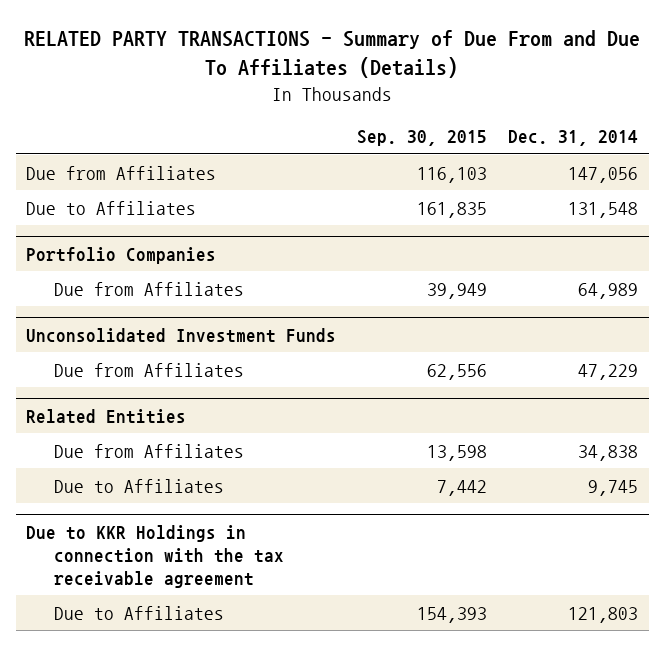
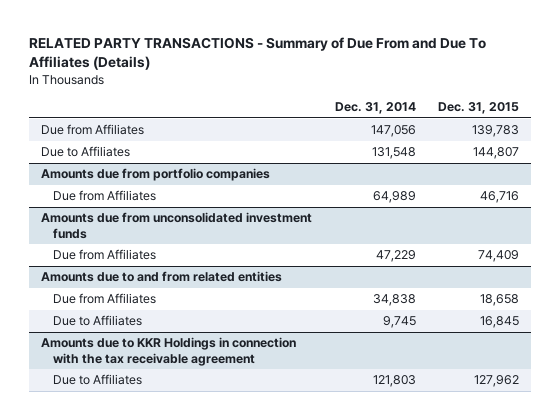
[357,130,488,147] Sep. 30, 2015 -> none
none -> [438,102,520,115] Dec. 31, 2015
[26,246,217,264] Portfolio Companies -> [40,168,270,182] Amounts due from portfolio companies
[26,327,337,343] Unconsolidated Investment Funds -> [40,212,312,239] Amounts due from unconsolidated investment funds
[26,408,187,424] Related Entities -> [40,271,282,283] Amounts due to and from related entities
[26,524,285,588] Due to KKR Holdings in connection with the tax receivable agreement -> [40,337,296,366] Amounts due to KKR Holdings in connection with the tax receivable agreement

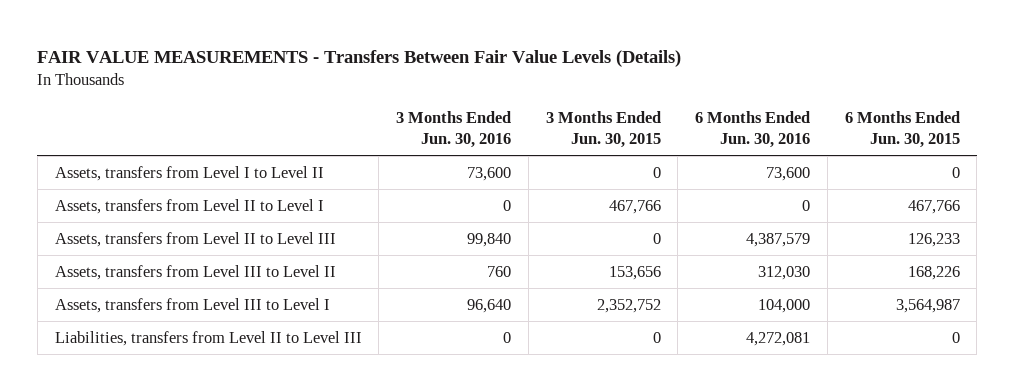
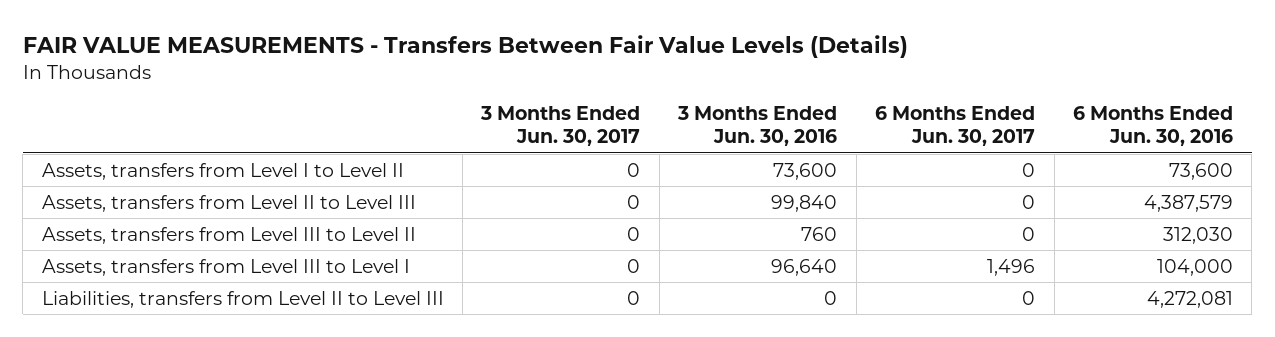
[545,110,661,148] 3 Months Ended Jun. 30, 2015 -> none
[844,110,960,148] 6 Months Ended Jun. 30, 2015 -> none
none -> [480,106,641,147] 3 Months Ended Jun. 30, 2017
none -> [875,106,1036,147] 6 Months Ended Jun. 30, 2017
[54,198,324,214] Assets, transfers from Level II to Level I -> none

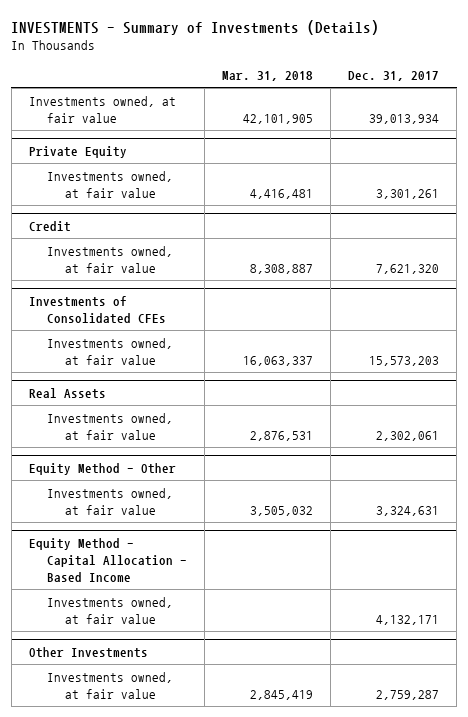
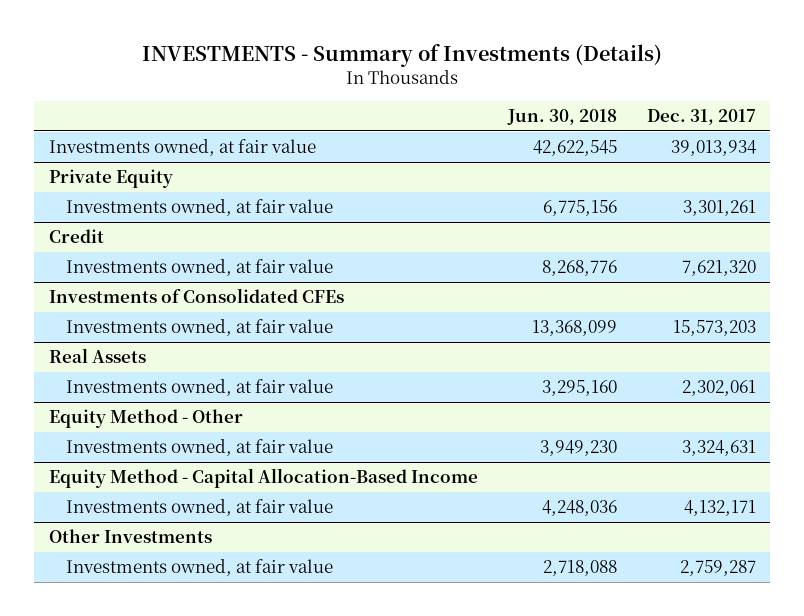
[221,71,313,82] Mar. 31, 2018 -> none
none -> [506,109,617,126] Jun. 30, 2018
[29,538,187,582] Equity Method - Capital Allocation - Based Income -> [48,468,478,489] Equity Method - Capital Allocation-Based Income

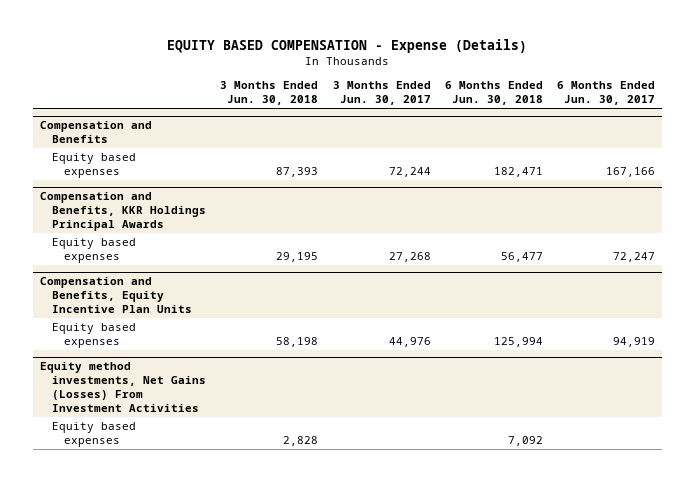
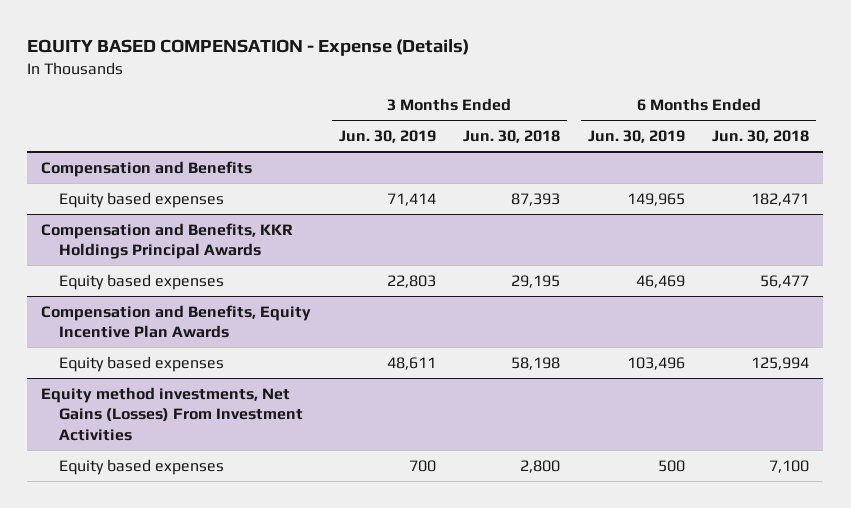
[332,81,431,106] 3 Months Ended Jun. 30, 2017 -> none
[557,81,656,106] 6 Months Ended Jun. 30, 2017 -> none
none -> [338,130,436,144] Jun. 30, 2019
none -> [587,130,685,144] Jun. 30, 2019
[39,277,192,314] Compensation and Benefits, Equity Incentive Plan Units -> [41,304,312,339] Compensation and Benefits, Equity Incentive Plan Awards
[283,436,319,447] 2,828 -> [520,459,561,473] 2,800
[507,436,543,447] 7,092 -> [769,459,810,473] 7,100

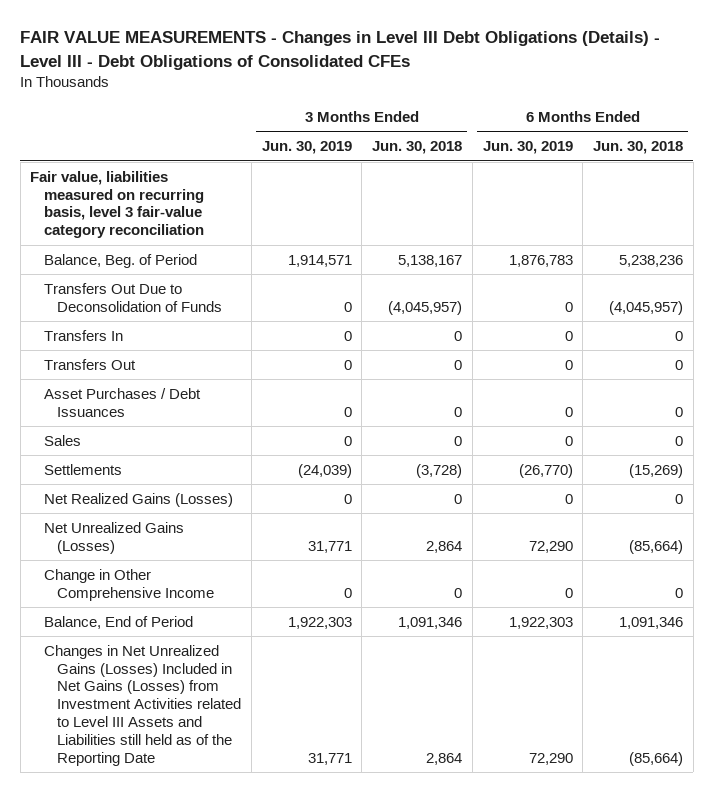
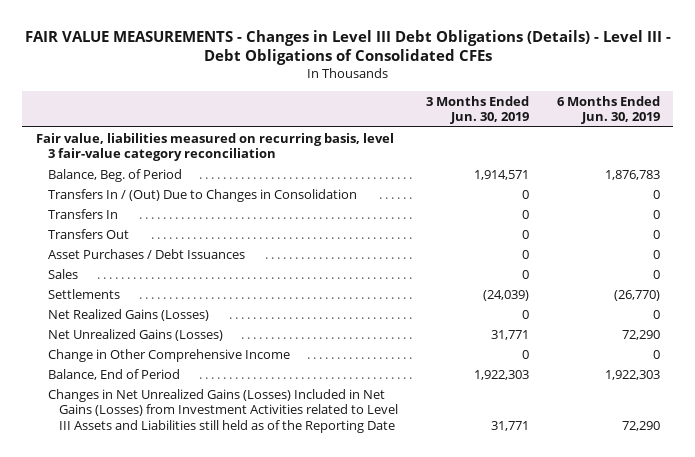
[372,141,463,155] Jun. 30, 2018 -> none
[593,141,684,155] Jun. 30, 2018 -> none
[43,282,223,312] Transfers Out Due to Deconsolidation of Funds -> [47,188,357,202] Transfers In / (Out) Due to Changes in Consolidation

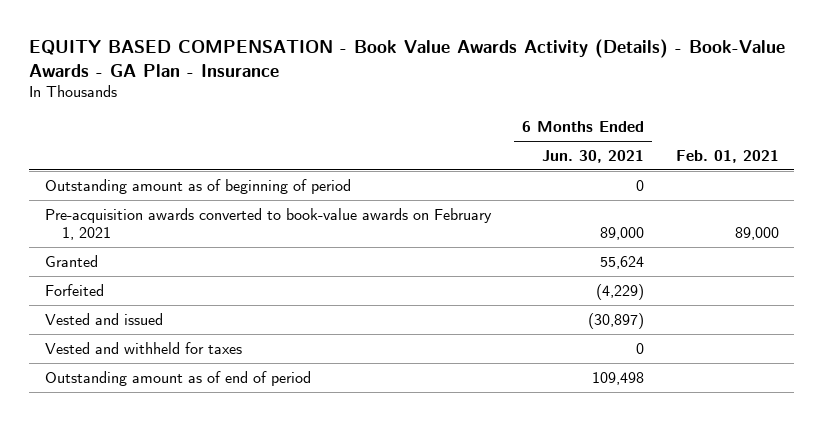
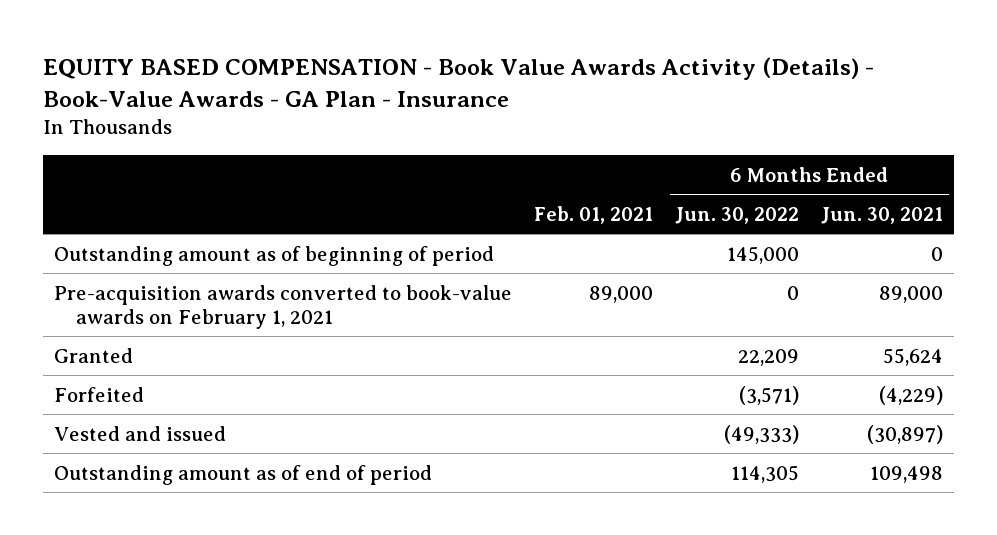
none -> [675,206,800,224] Jun. 30, 2022
[44,341,242,354] Vested and withheld for taxes -> none

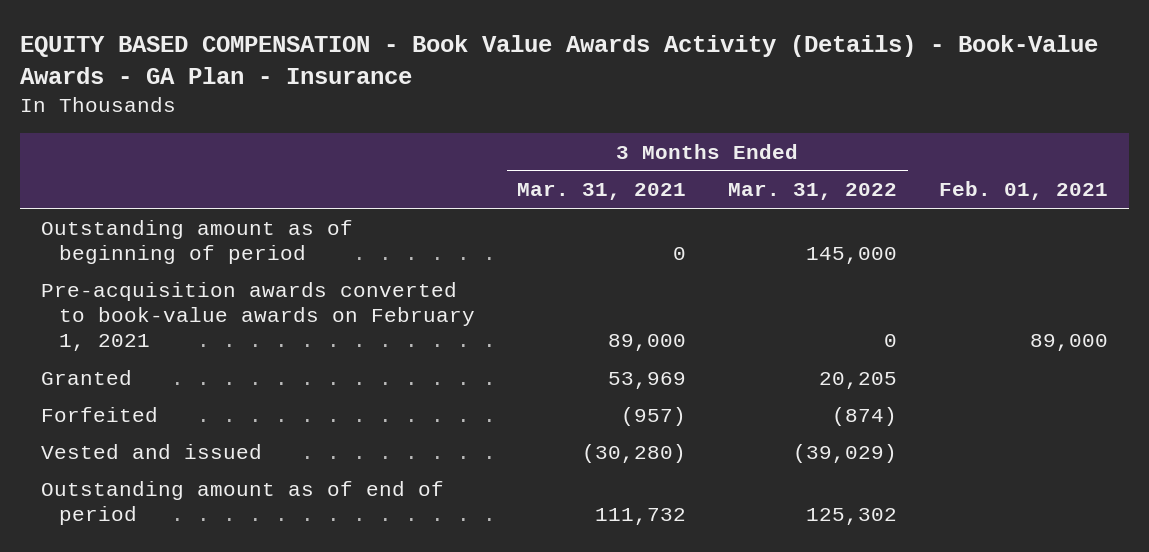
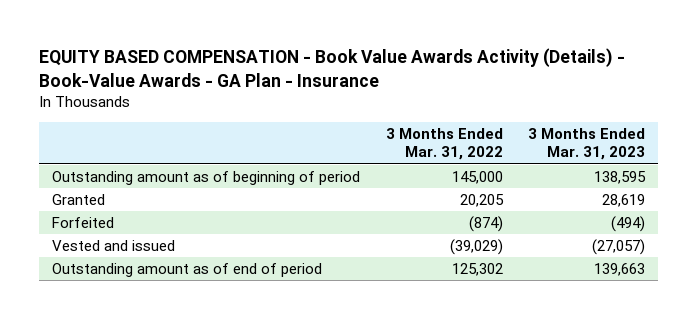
[517,183,687,201] Mar. 31, 2021 -> none
[939,181,1109,201] Feb. 01, 2021 -> none
none -> [528,128,646,161] 3 Months Ended Mar. 31, 2023
[40,281,475,351] Pre-acquisition awards converted to book-value awards on February 1, 2021 -> none

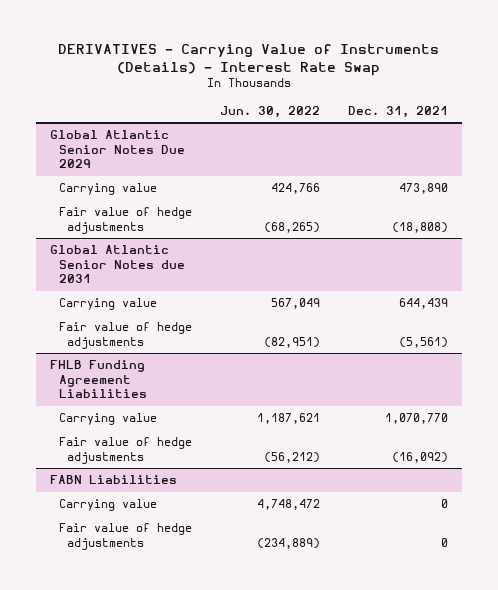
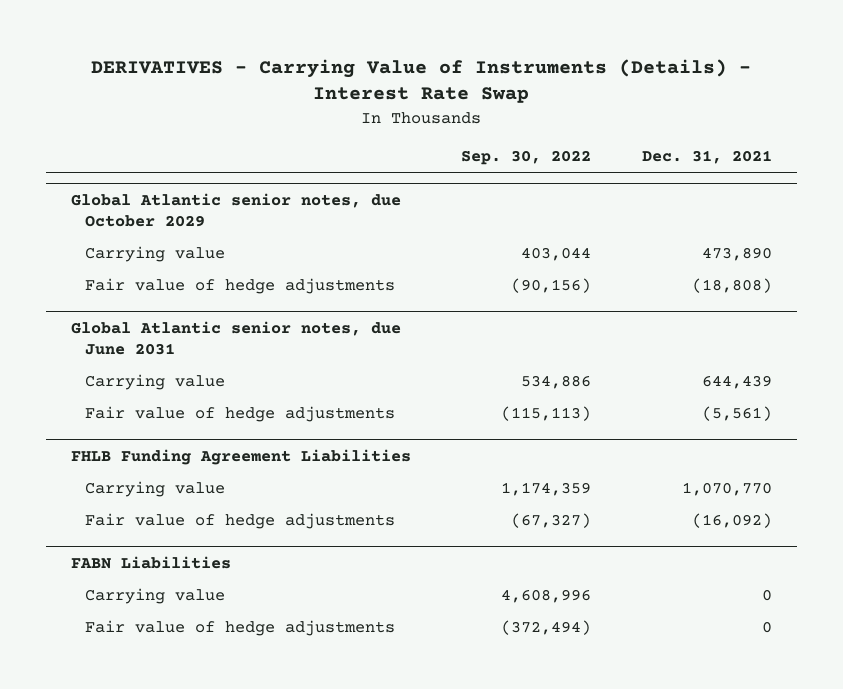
[219,105,320,118] Jun. 30, 2022 -> none
none -> [461,150,592,166] Sep. 30, 2022
[50,130,185,169] Global Atlantic Senior Notes Due 2029 -> [71,192,402,227] Global Atlantic senior notes, due October 2029
[50,245,185,284] Global Atlantic Senior Notes due 2031 -> [71,320,402,355] Global Atlantic senior notes, due June 2031

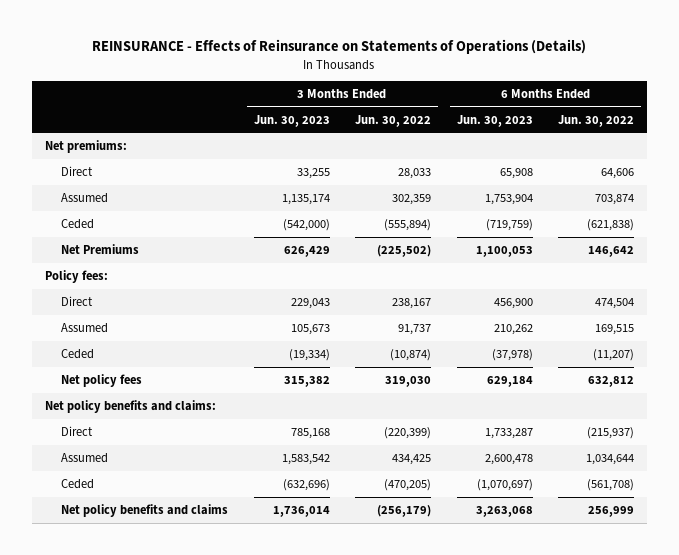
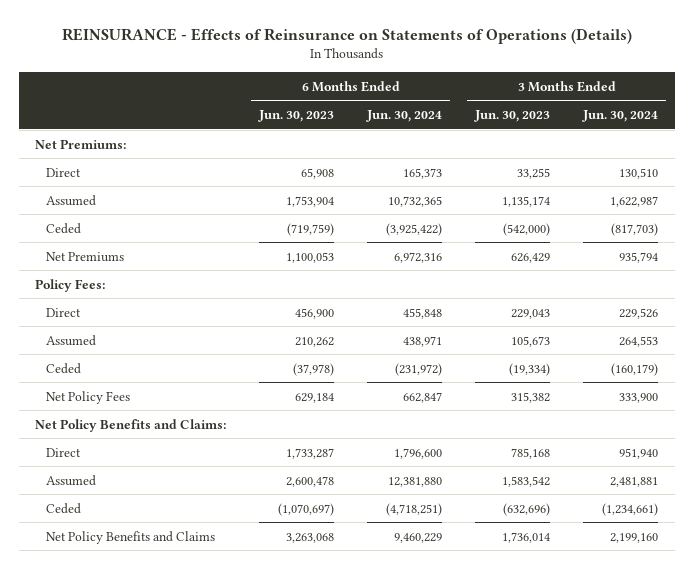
[355,114,432,127] Jun. 30, 2022 -> none
[558,114,635,127] Jun. 30, 2022 -> none
none -> [366,110,443,123] Jun. 30, 2024
none -> [582,110,659,123] Jun. 30, 2024
[44,139,127,153] Net premiums: -> [35,138,127,149] Net Premiums:
[44,269,108,283] Policy fees: -> [35,278,106,292] Policy Fees:
[61,373,143,387] Net policy fees -> [46,390,131,404] Net Policy Fees
[44,399,216,413] Net policy benefits and claims: -> [35,418,227,432] Net Policy Benefits and Claims:
[61,503,229,517] Net policy benefits and claims -> [46,530,216,544] Net Policy Benefits and Claims

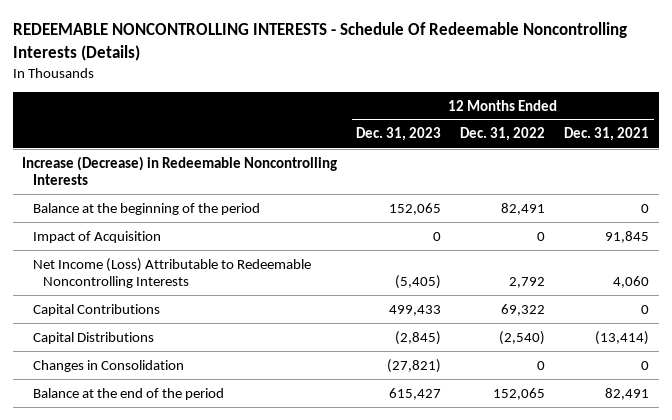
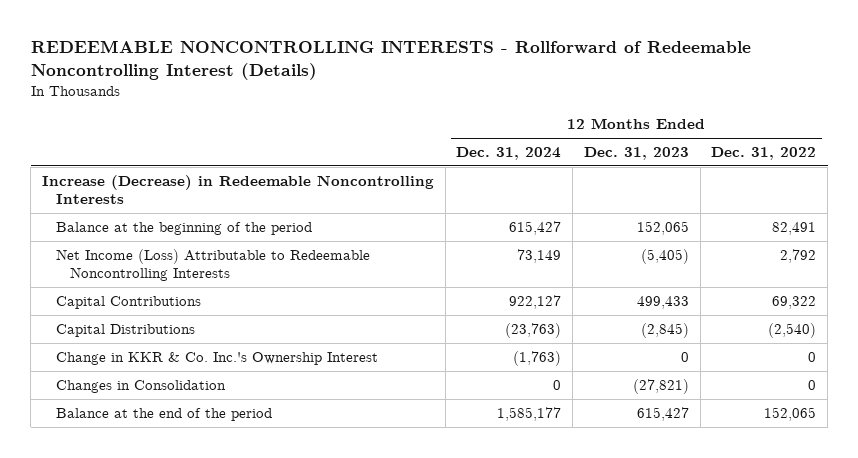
[12,22,627,62] REDEEMABLE NONCONTROLLING INTERESTS - Schedule Of Redeemable Noncontrolling Interests (Details) -> [30,40,751,81] REDEEMABLE NONCONTROLLING INTERESTS - Rollforward of Redeemable Noncontrolling Interest (Details)
[564,127,650,142] Dec. 31, 2021 -> none
none -> [456,146,562,160] Dec. 31, 2024
[32,230,161,243] Impact of Acquisition -> none
none -> [55,351,378,365] Change in KKR & Co. Inc.'s Ownership Interest

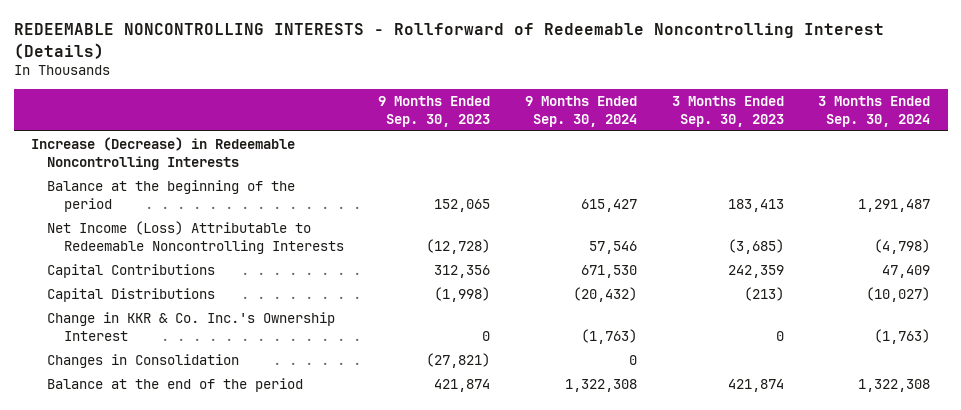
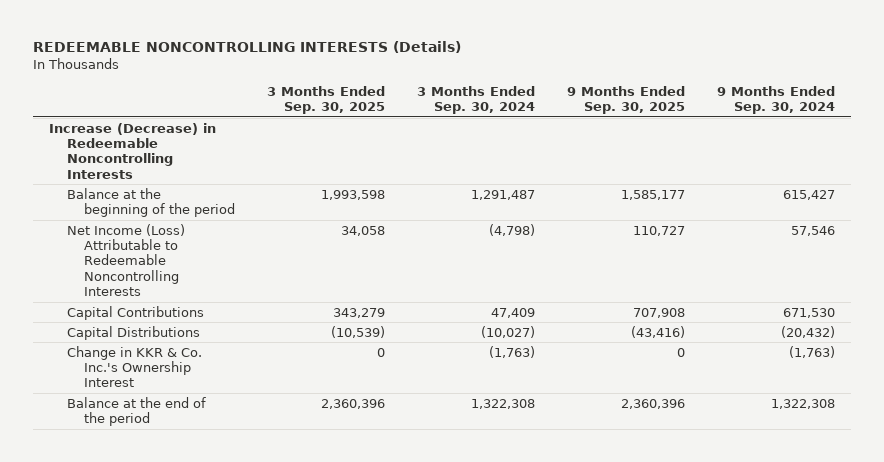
[13,23,884,59] REDEEMABLE NONCONTROLLING INTERESTS - Rollforward of Redeemable Noncontrolling Interest (Details) -> [32,41,461,54] REDEEMABLE NONCONTROLLING INTERESTS (Details)
[378,96,491,127] 9 Months Ended Sep. 30, 2023 -> none
[671,96,784,127] 3 Months Ended Sep. 30, 2023 -> none
none -> [267,86,386,115] 3 Months Ended Sep. 30, 2025
none -> [567,86,686,115] 9 Months Ended Sep. 30, 2025
[47,354,240,369] Changes in Consolidation -> none

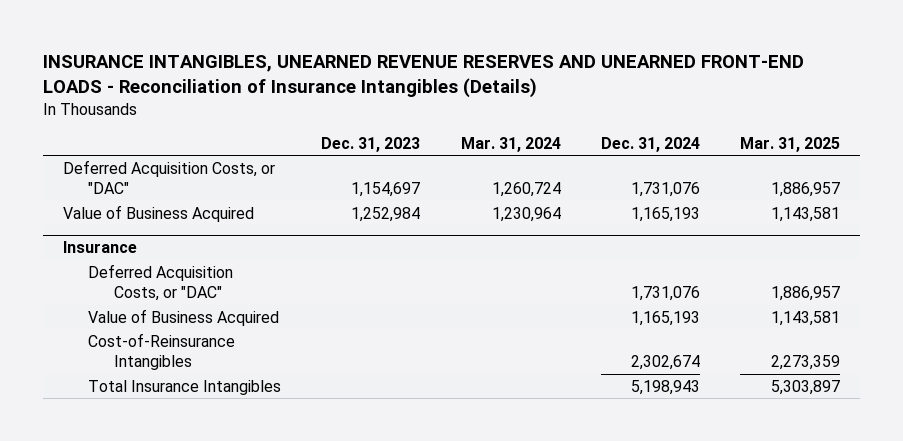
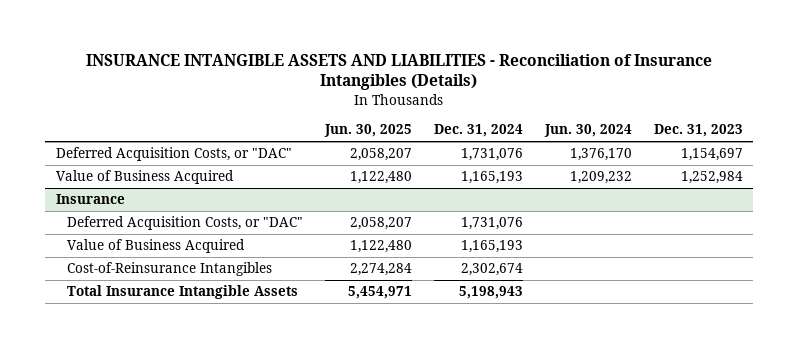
[42,54,804,98] INSURANCE INTANGIBLES, UNEARNED REVENUE RESERVES AND UNEARNED FRONT-END LOADS - Reconciliation of Insurance Intangibles (Details) -> [86,53,713,91] INSURANCE INTANGIBLE ASSETS AND LIABILITIES - Reconciliation of Insurance Intangibles (Details)
[460,136,561,152] Mar. 31, 2024 -> none
[740,136,841,152] Mar. 31, 2025 -> none
none -> [323,124,412,138] Jun. 30, 2025
none -> [543,124,632,138] Jun. 30, 2024
[88,379,282,395] Total Insurance Intangibles -> [67,285,299,300] Total Insurance Intangible Assets

